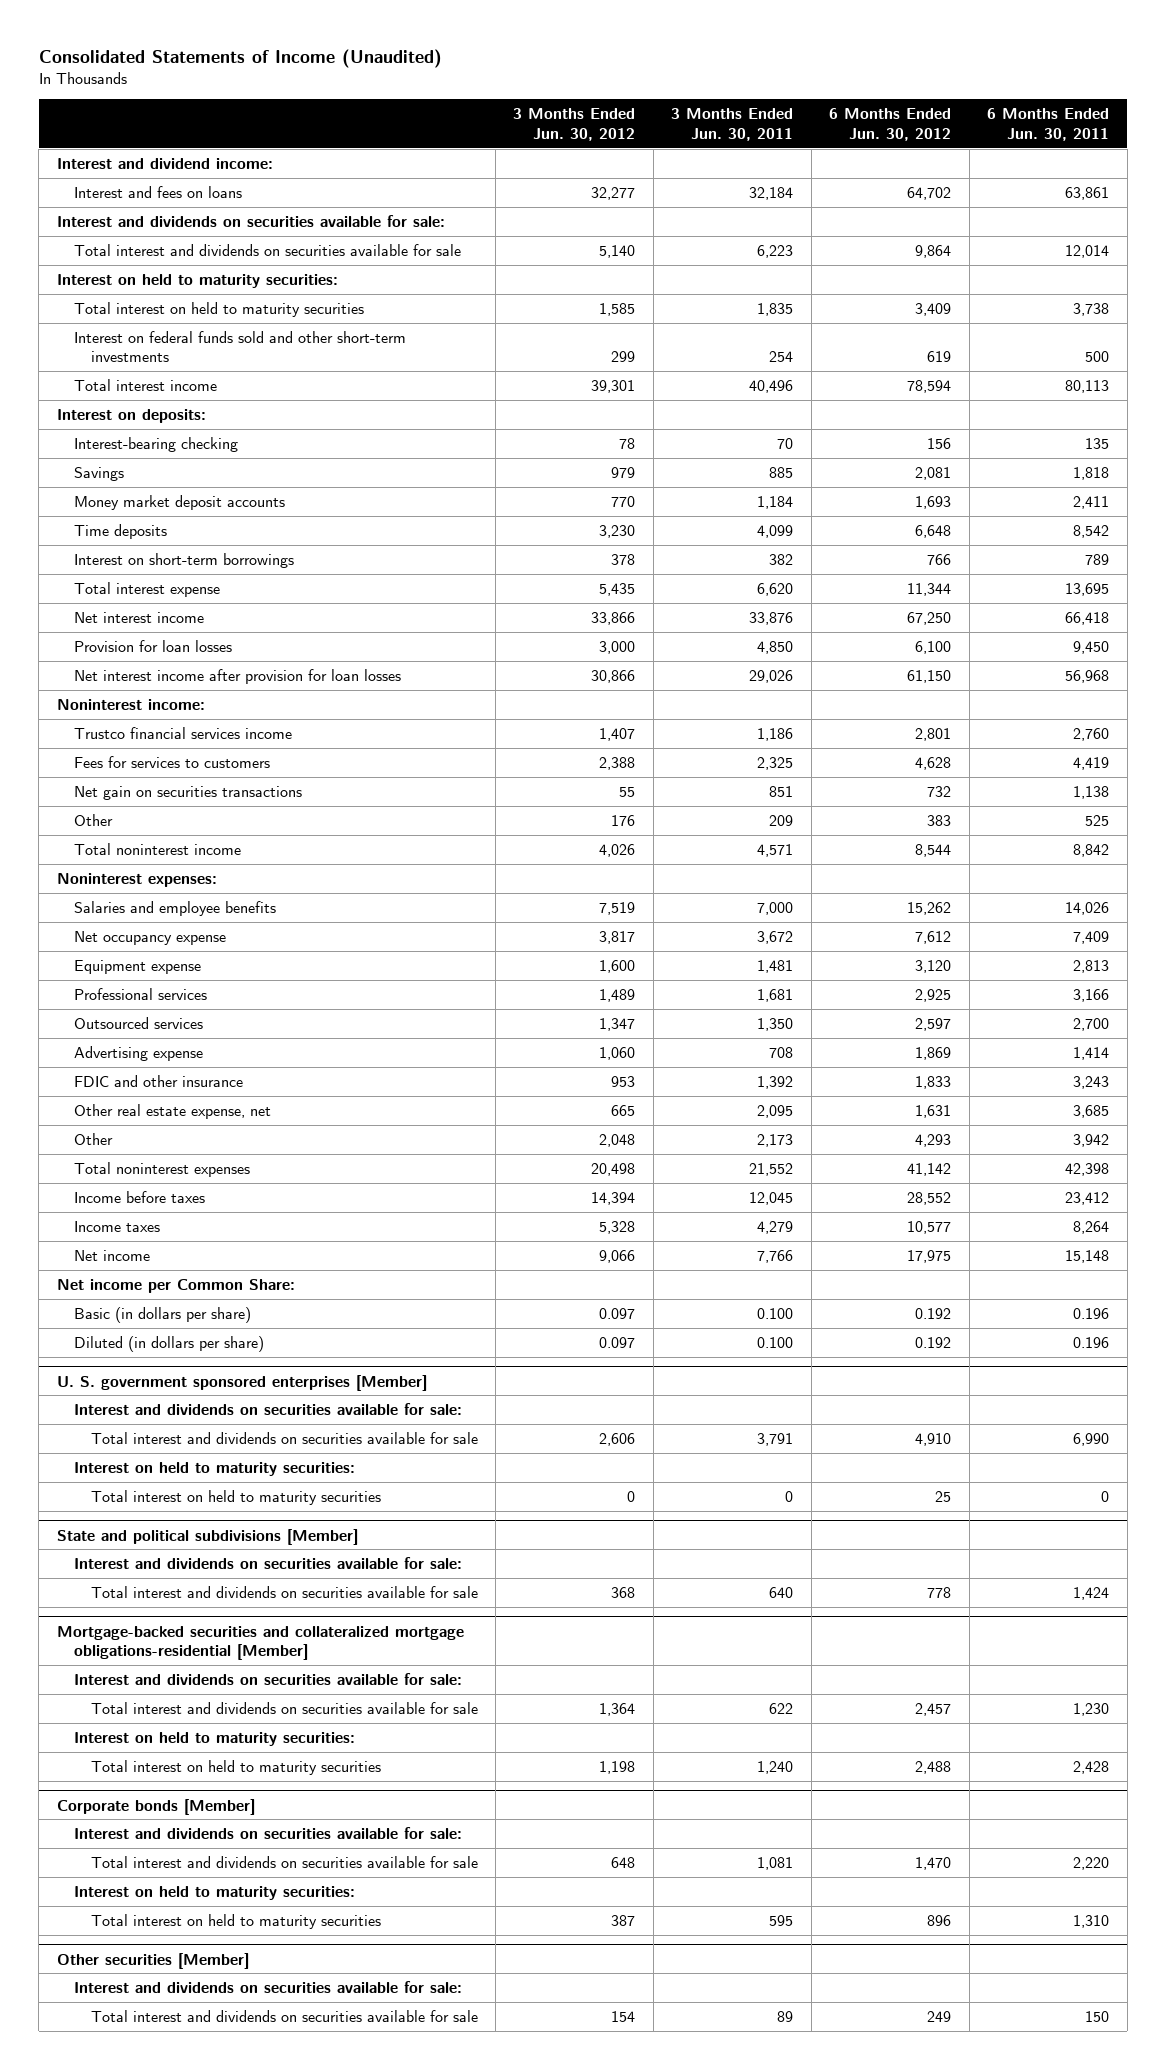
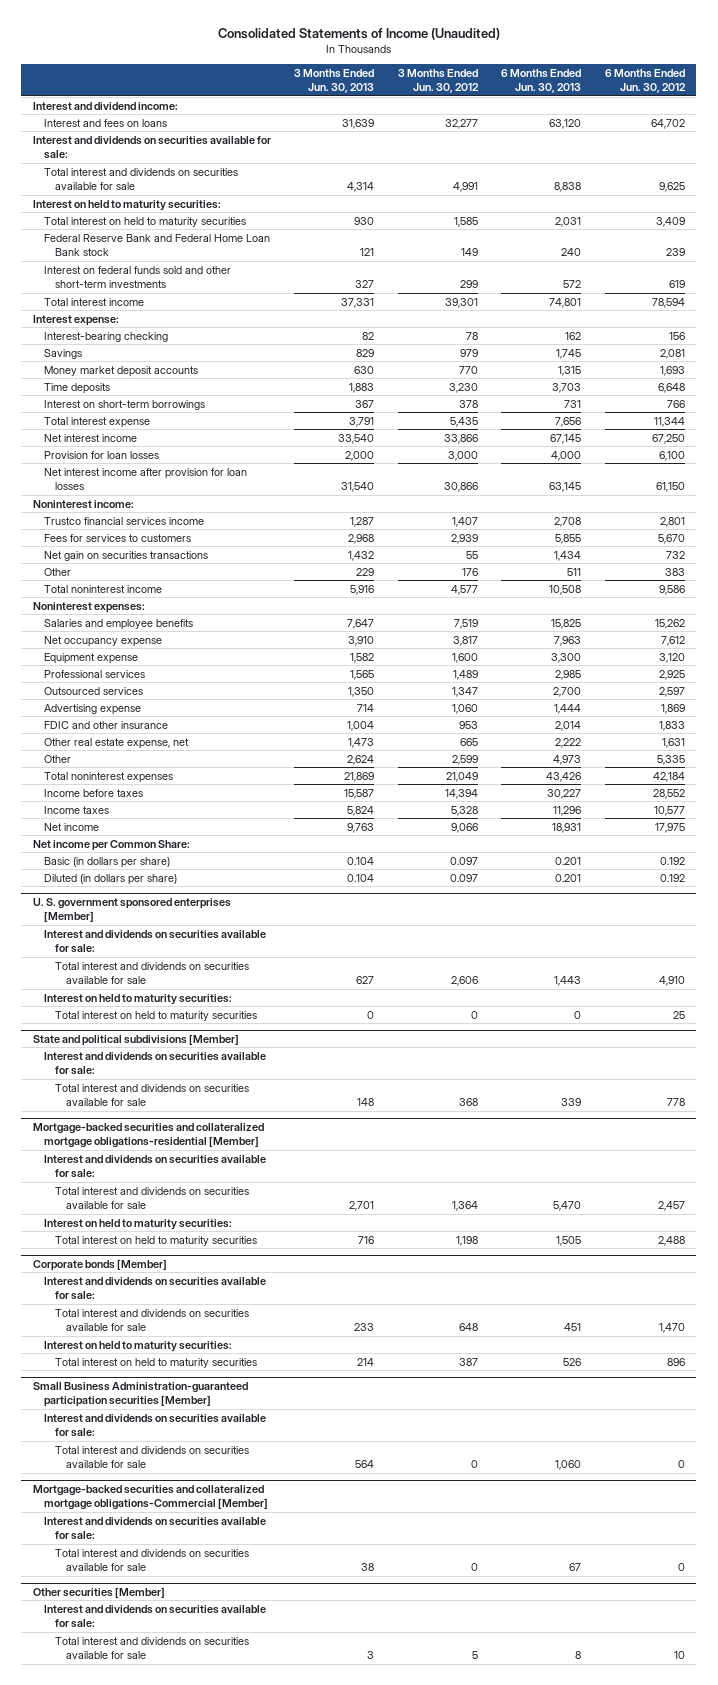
[671,108,794,141] 3 Months Ended Jun. 30, 2011 -> none
[987,108,1110,141] 6 Months Ended Jun. 30, 2011 -> none
none -> [294,69,375,94] 3 Months Ended Jun. 30, 2013
none -> [501,69,582,94] 6 Months Ended Jun. 30, 2013
[599,244,636,258] 5,140 -> [452,181,478,192] 4,991
[915,244,952,258] 9,864 -> [658,181,685,192] 9,625
none -> [44,233,271,256] Federal Reserve Bank and Federal Home Loan Bank stock
[56,408,206,423] Interest on deposits: -> none
none -> [32,314,119,326] Interest expense:
[599,756,636,770] 2,388 -> [450,533,478,544] 2,939
[915,756,952,770] 4,628 -> [657,533,685,544] 5,670
[599,843,636,857] 4,026 -> [450,584,478,595] 4,577
[915,843,952,857] 8,544 -> [658,584,685,595] 9,586
[599,1133,636,1147] 2,048 -> [451,754,478,765] 2,599
[915,1133,952,1147] 4,293 -> [656,754,685,765] 5,335
[591,1162,636,1176] 20,498 -> [445,771,478,782] 21,049
[907,1162,952,1176] 41,142 -> [652,771,685,782] 42,184
none -> [32,1381,248,1407] Small Business Administration-guaranteed participation securities [Member]
none -> [44,1413,267,1437] Interest and dividends on securities available for sale:
none -> [55,1445,250,1468] Total interest and dividends on securities available for sale
none -> [32,1484,269,1510] Mortgage-backed securities and collateralized mortgage obligations-Commercial [Member]
none -> [44,1516,267,1540] Interest and dividends on securities available for sale:
none -> [55,1548,250,1571] Total interest and dividends on securities available for sale
[611,2010,636,2022] 154 -> [471,1650,478,1659] 5
[927,2010,952,2022] 249 -> [673,1650,685,1659] 10

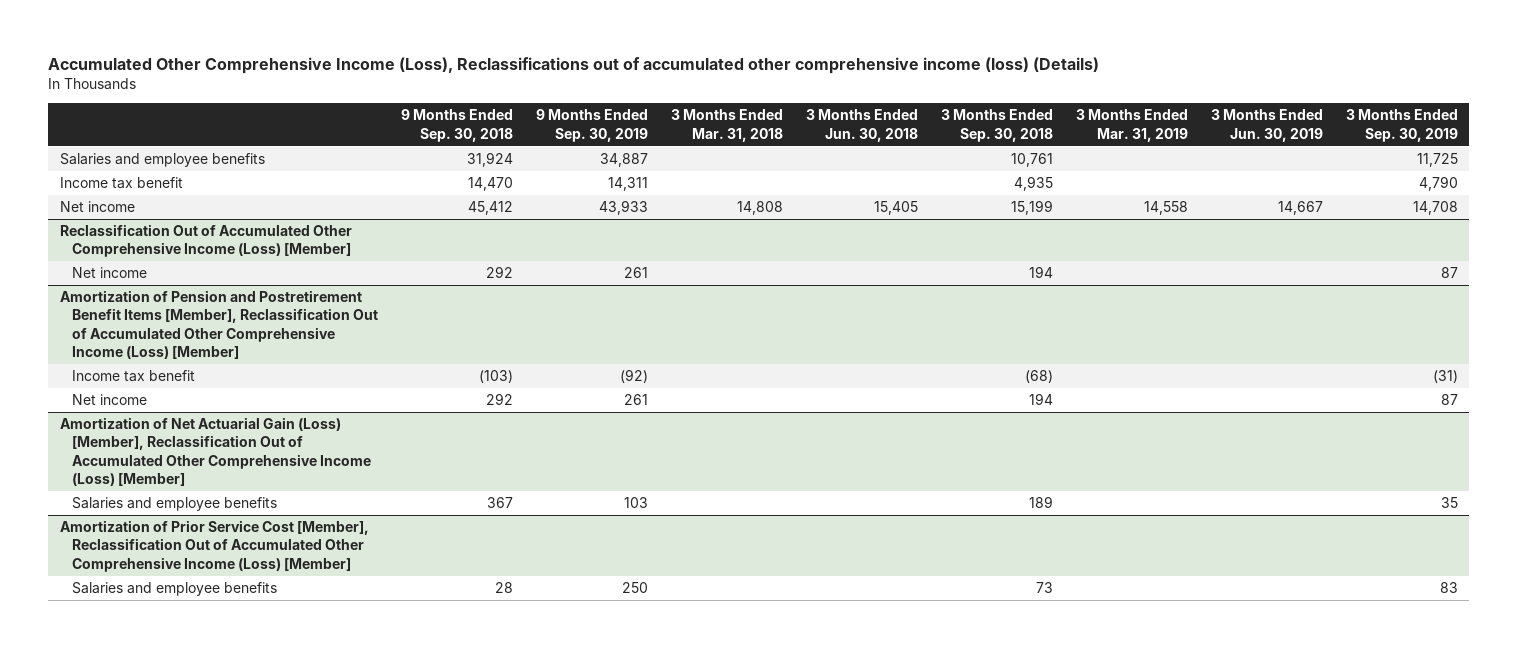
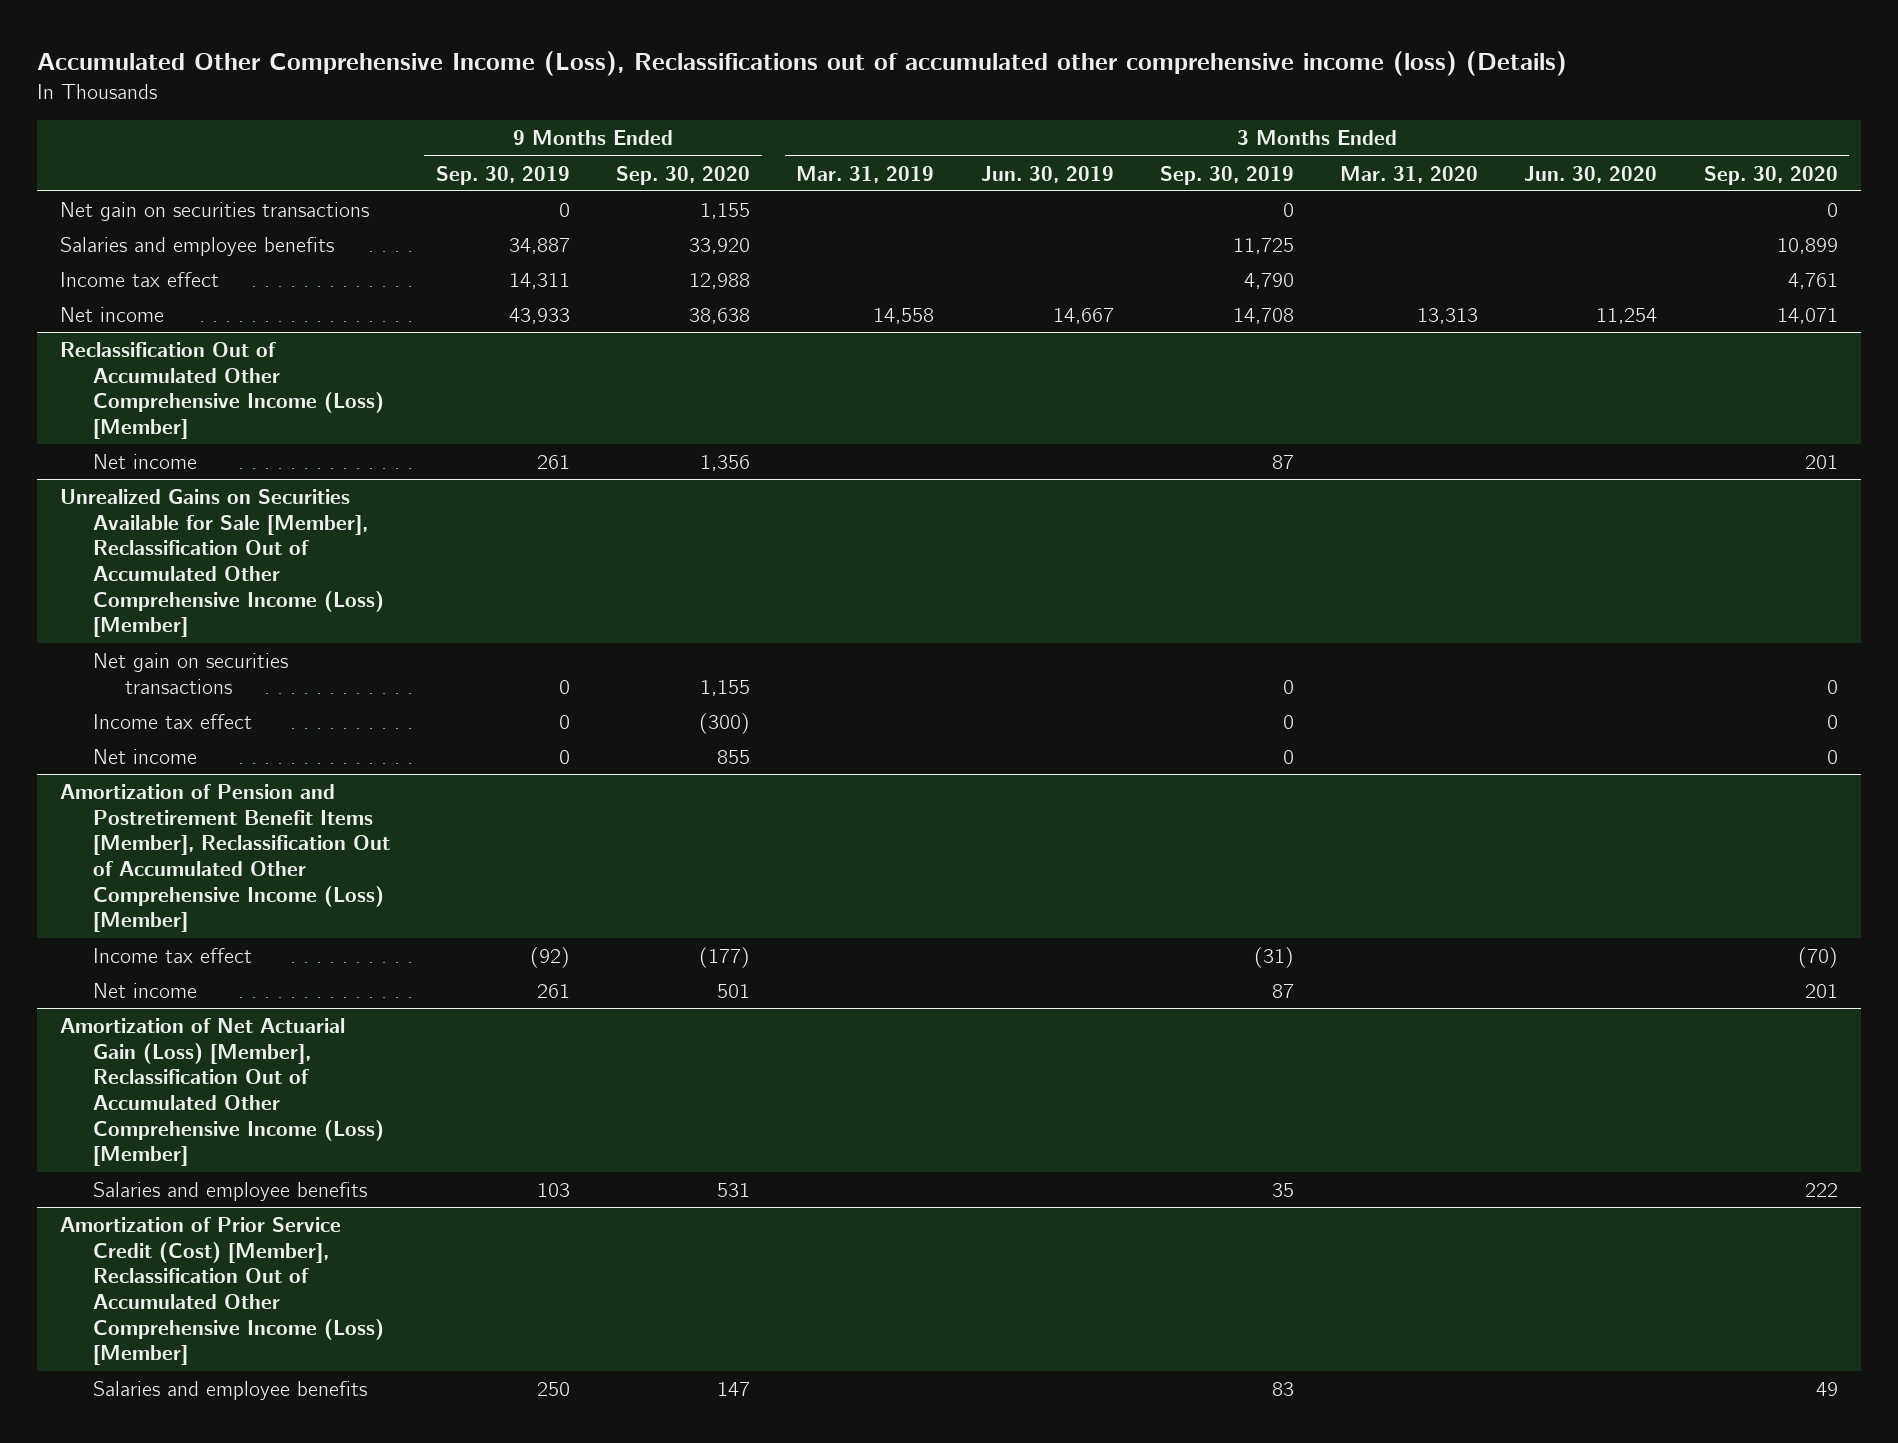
[400,109,513,142] 9 Months Ended Sep. 30, 2018 -> none
[670,109,783,142] 3 Months Ended Mar. 31, 2018 -> none
[805,109,918,142] 3 Months Ended Jun. 30, 2018 -> none
[940,109,1053,142] 3 Months Ended Sep. 30, 2018 -> none
none -> [616,165,751,185] Sep. 30, 2020
none -> [1340,165,1479,183] Mar. 31, 2020
none -> [1524,165,1658,183] Jun. 30, 2020
none -> [1703,165,1838,185] Sep. 30, 2020
none -> [60,201,370,221] Net gain on securities transactions
[59,177,183,190] Income tax benefit -> [60,271,220,287] Income tax effect
none -> [60,488,384,638] Unrealized Gains on Securities Available for Sale [Member], Reclassification Out of Accumulated Other Comprehensive Income (Loss) [Member]
none -> [92,652,288,694] Net gain on securities transactions
none -> [92,713,252,729] Income tax effect
none -> [92,748,197,764] Net income
[71,370,195,383] Income tax benefit -> [92,947,252,963] Income tax effect
[59,520,369,572] Amortization of Prior Service Cost [Member], Reclassification Out of Accumulated Other Comprehensive Income (Loss) [Member] -> [60,1216,384,1366] Amortization of Prior Service Credit (Cost) [Member], Reclassification Out of Accumulated Other Comprehensive Income (Loss) [Member]

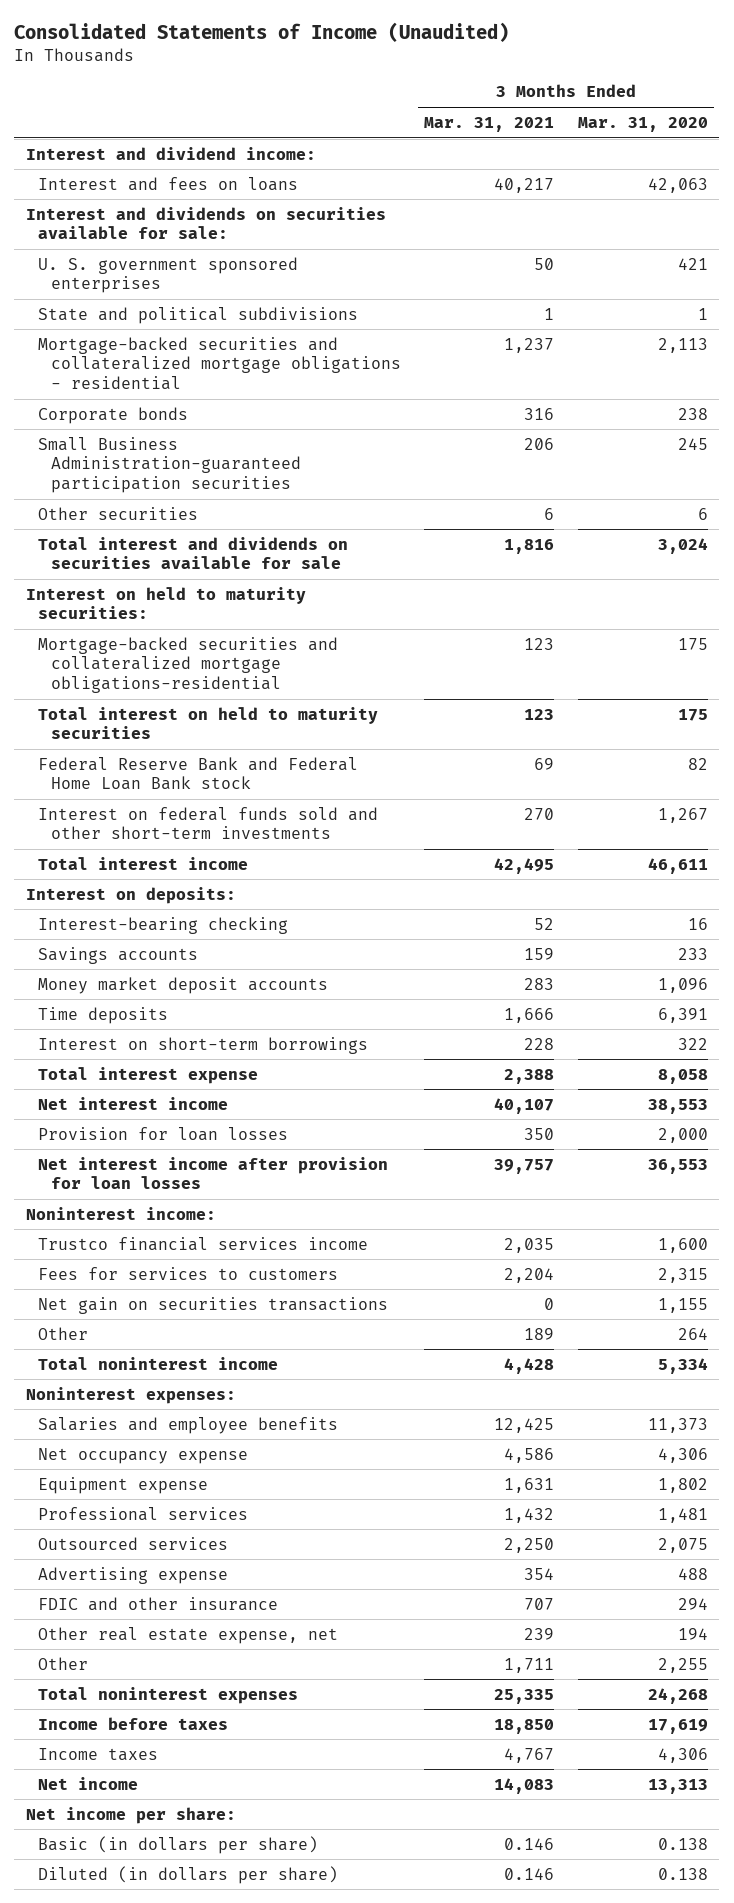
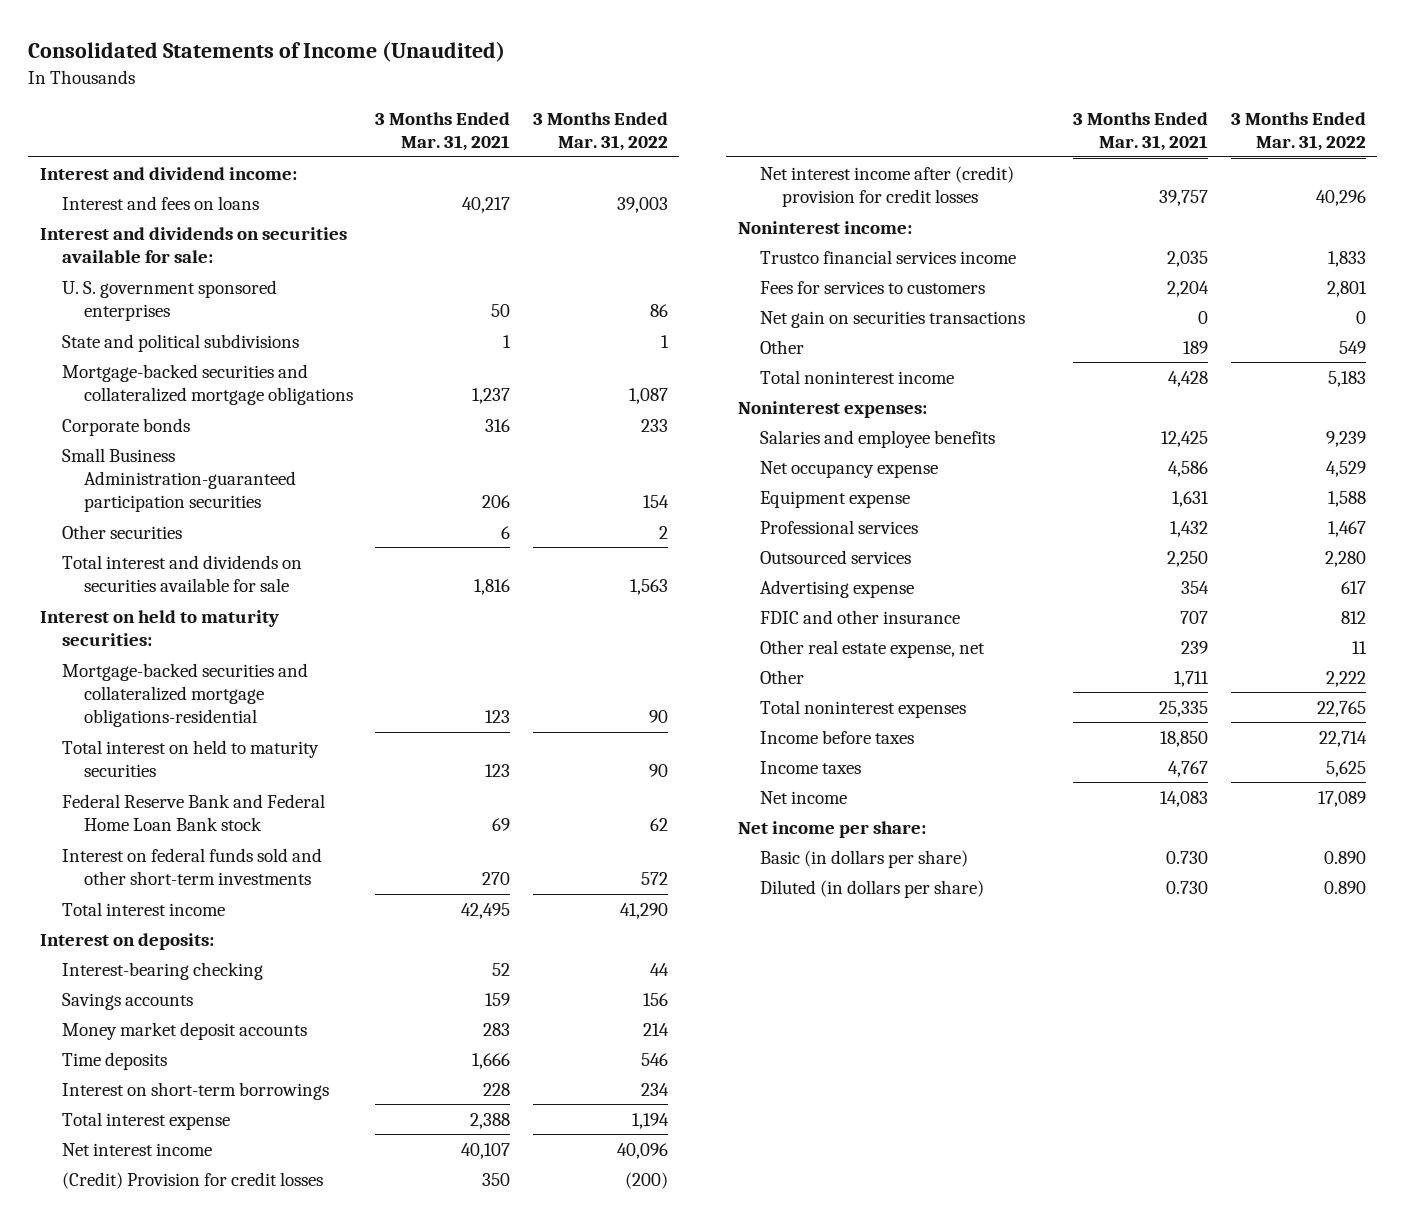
[577,116,708,132] Mar. 31, 2020 -> none
none -> [532,111,668,151] 3 Months Ended Mar. 31, 2022
[38,336,401,390] Mortgage-backed securities and collateralized mortgage obligations - residential -> [61,363,353,405] Mortgage-backed securities and collateralized mortgage obligations
[38,1126,289,1141] Provision for loan losses -> [61,1171,323,1189] (Credit) Provision for credit losses
[38,1156,389,1190] Net interest income after provision for loan losses -> [759,165,1014,207] Net interest income after (credit) provision for credit losses
[504,1837,555,1850] 0.146 -> [1166,850,1209,864] 0.730
[504,1867,555,1880] 0.146 -> [1166,880,1209,894] 0.730

